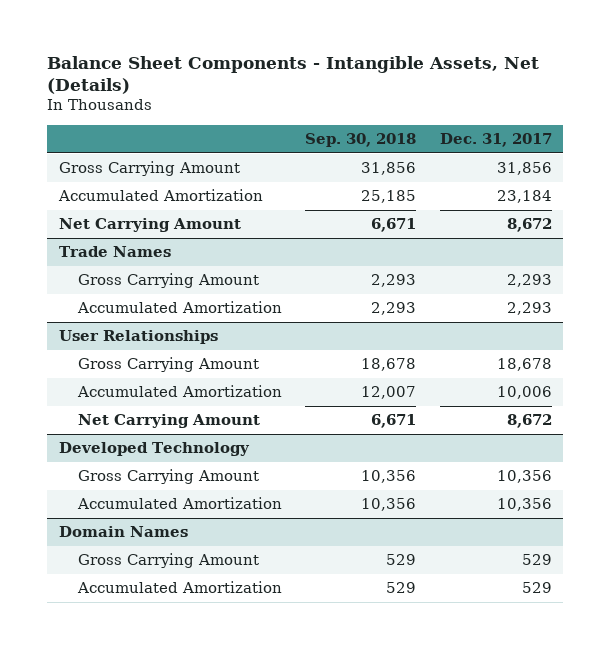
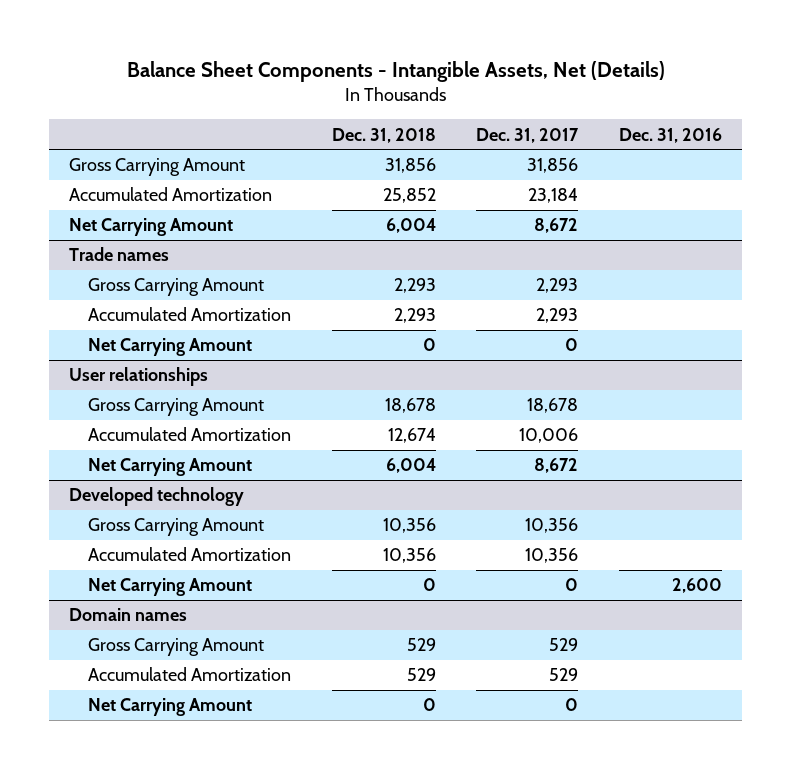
[305,132,417,147] Sep. 30, 2018 -> none
none -> [331,127,436,143] Dec. 31, 2018
none -> [618,127,722,143] Dec. 31, 2016
[58,246,171,258] Trade Names -> [69,247,170,262] Trade names
none -> [88,338,253,357] Net Carrying Amount
[58,330,218,345] User Relationships -> [69,367,209,387] User relationships
[58,442,250,457] Developed Technology -> [69,487,245,507] Developed technology
none -> [88,578,253,597] Net Carrying Amount
[58,526,188,538] Domain Names -> [69,608,188,622] Domain names
none -> [88,698,253,717] Net Carrying Amount

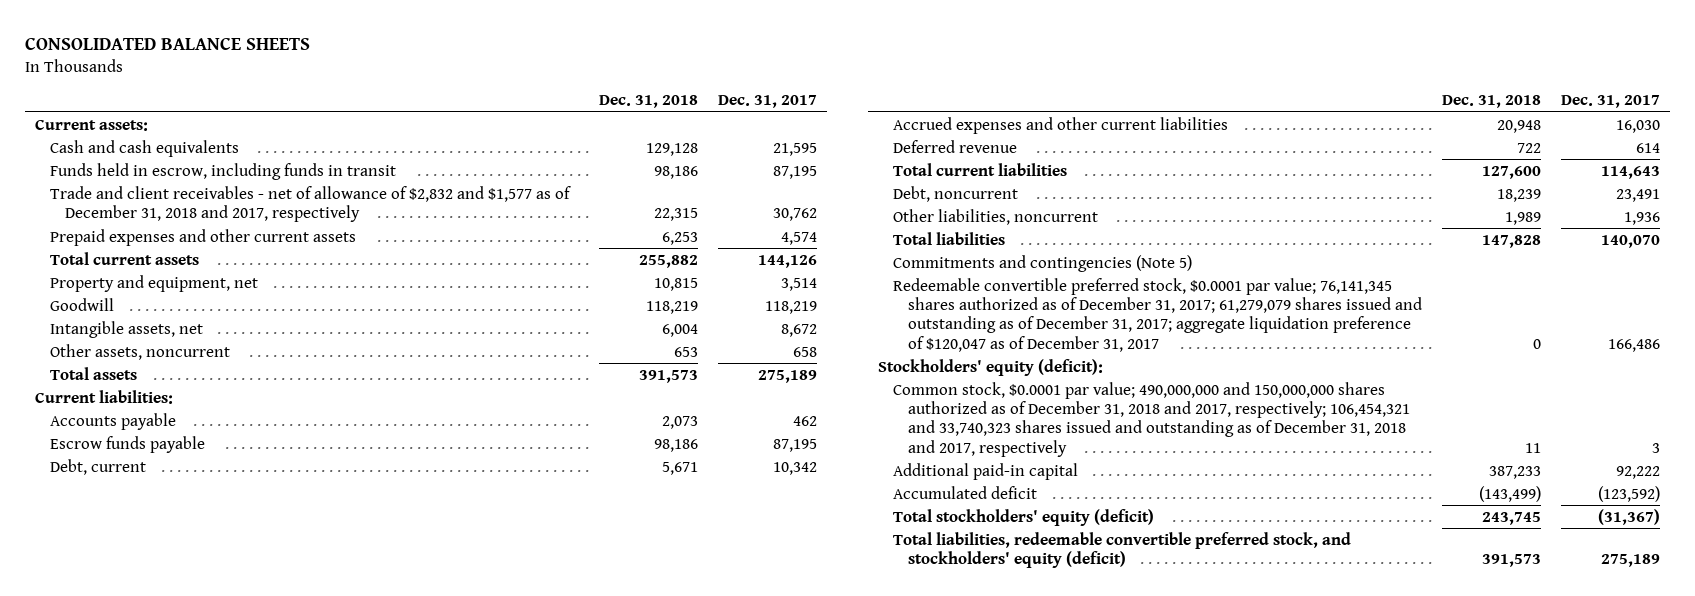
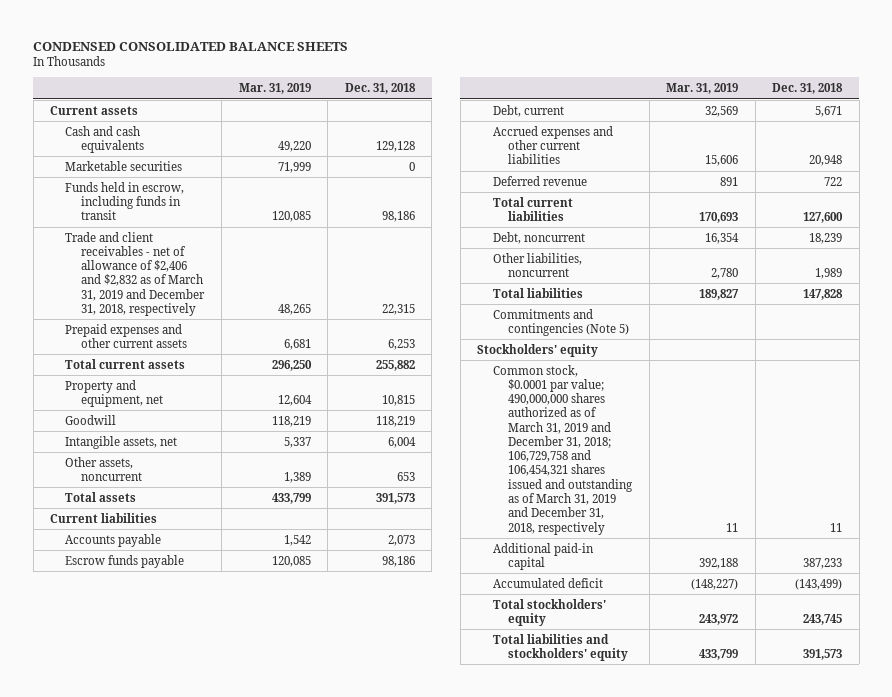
[24,37,310,51] CONSOLIDATED BALANCE SHEETS -> [33,41,349,51] CONDENSED CONSOLIDATED BALANCE SHEETS
[718,95,818,109] Dec. 31, 2017 -> none
none -> [238,83,311,95] Mar. 31, 2019
[34,118,148,131] Current assets: -> [50,105,139,115] Current assets
none -> [65,160,183,171] Marketable securities
[49,185,571,223] Trade and client receivables - net of allowance of $2,832 and $1,577 as of December 31, 2018 and 2017, respectively -> [65,231,205,316] Trade and client receivables - net of allowance of $2,406 and $2,832 as of March 31, 2019 and December 31, 2018, respectively
[34,389,173,404] Current liabilities: -> [50,512,158,523] Current liabilities
[892,277,1422,352] Redeemable convertible preferred stock, $0.0001 par value; 76,141,345 shares authorized as of December 31, 2017; 61,279,079 shares issued and outstanding as of December 31, 2017; aggregate liquidation preference of $120,047 as of December 31, 2017 -> none
[877,358,1103,376] Stockholders' equity (deficit): -> [477,343,599,357] Stockholders' equity
[892,381,1410,457] Common stock, $0.0001 par value; 490,000,000 and 150,000,000 shares authorized as of December 31, 2018 and 2017, respectively; 106,454,321 and 33,740,323 shares issued and outstanding as of December 31, 2018 and 2017, respectively -> [492,364,634,535] Common stock, $0.0001 par value; 490,000,000 shares authorized as of March 31, 2019 and December 31, 2018; 106,729,758 and 106,454,321 shares issued and outstanding as of March 31, 2019 and December 31, 2018, respectively
[892,508,1154,526] Total stockholders' equity (deficit) -> [492,598,606,626] Total stockholders' equity
[892,531,1351,569] Total liabilities, redeemable convertible preferred stock, and stockholders' equity (deficit) -> [492,633,629,661] Total liabilities and stockholders' equity

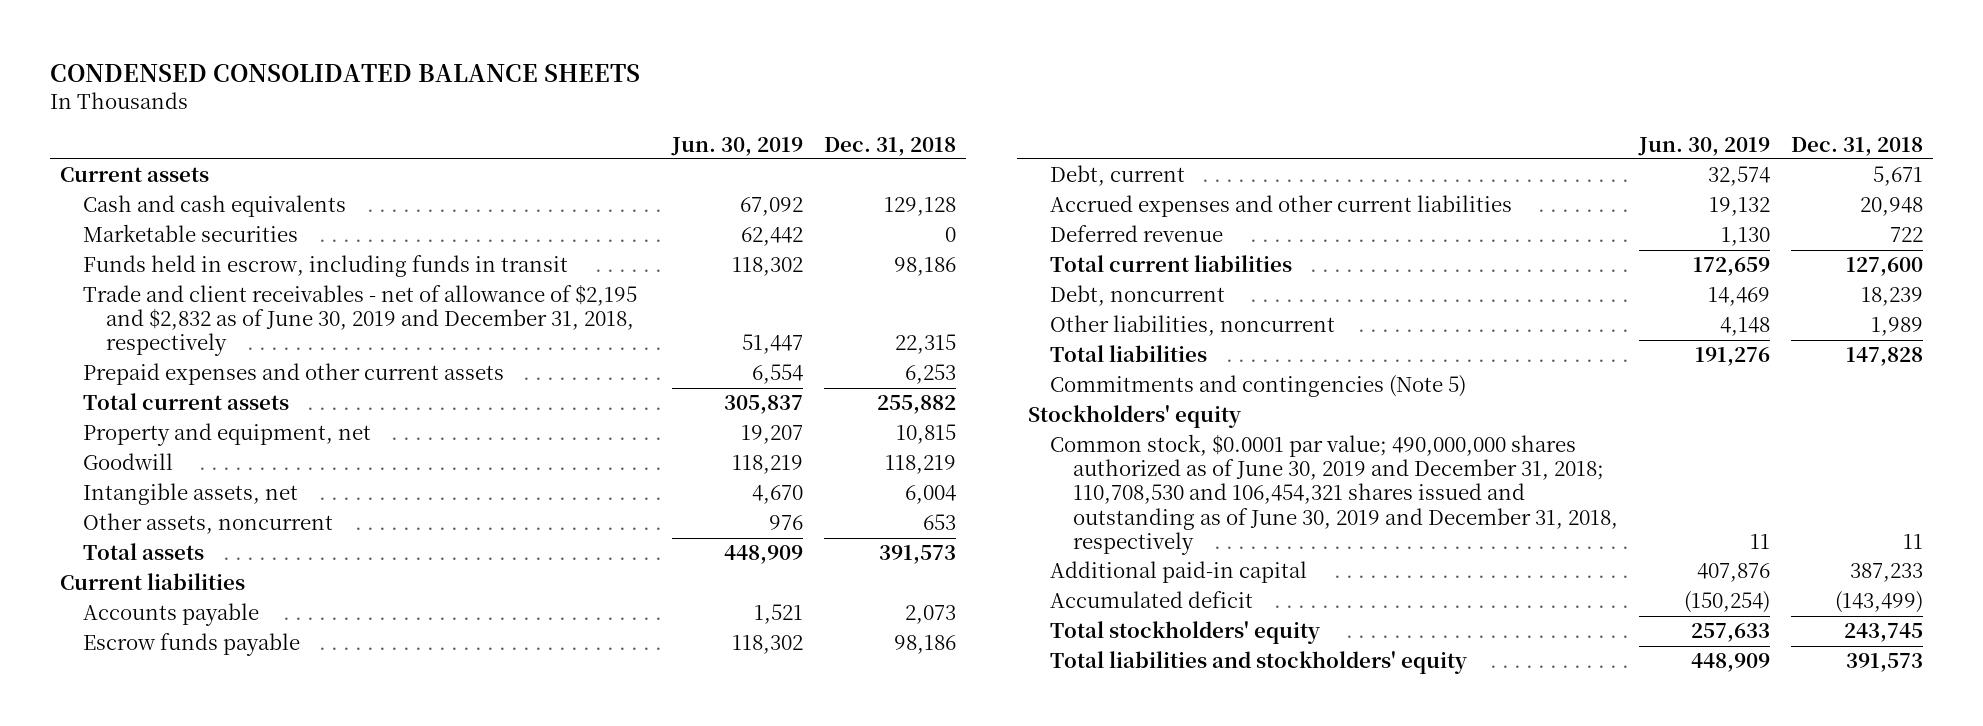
[238,83,311,95] Mar. 31, 2019 -> none
none -> [671,136,804,156] Jun. 30, 2019
[65,231,205,316] Trade and client receivables - net of allowance of $2,406 and $2,832 as of March 31, 2019 and December 31, 2018, respectively -> [83,284,638,357] Trade and client receivables - net of allowance of $2,195 and $2,832 as of June 30, 2019 and December 31, 2018, respectively
[492,364,634,535] Common stock, $0.0001 par value; 490,000,000 shares authorized as of March 31, 2019 and December 31, 2018; 106,729,758 and 106,454,321 shares issued and outstanding as of March 31, 2019 and December 31, 2018, respectively -> [1050,434,1619,555] Common stock, $0.0001 par value; 490,000,000 shares authorized as of June 30, 2019 and December 31, 2018; 110,708,530 and 106,454,321 shares issued and outstanding as of June 30, 2019 and December 31, 2018, respectively

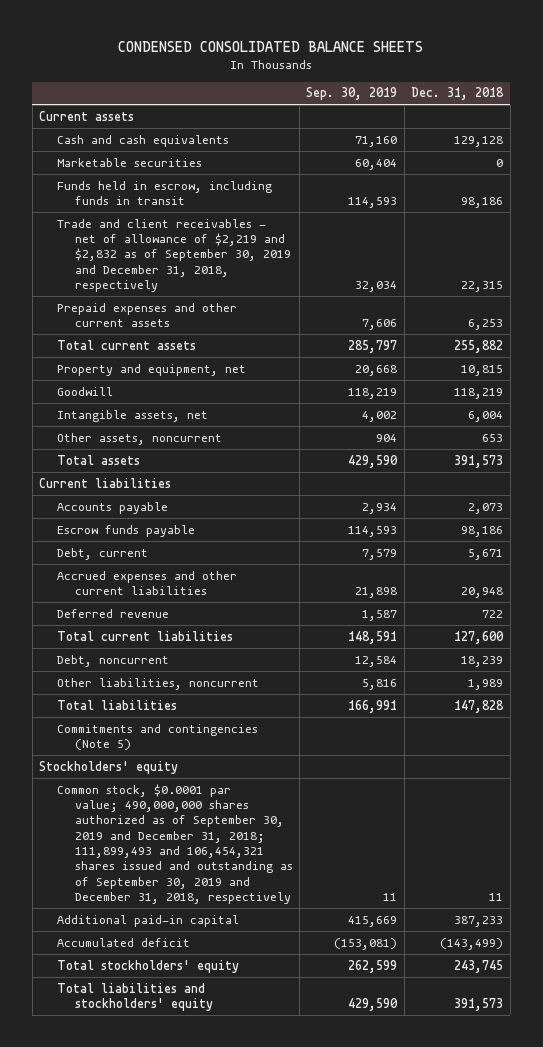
[671,136,804,156] Jun. 30, 2019 -> none
none -> [306,87,398,101] Sep. 30, 2019
[83,284,638,357] Trade and client receivables - net of allowance of $2,195 and $2,832 as of June 30, 2019 and December 31, 2018, respectively -> [56,218,291,292] Trade and client receivables - net of allowance of $2,219 and $2,832 as of September 30, 2019 and December 31, 2018, respectively
[1050,434,1619,555] Common stock, $0.0001 par value; 490,000,000 shares authorized as of June 30, 2019 and December 31, 2018; 110,708,530 and 106,454,321 shares issued and outstanding as of June 30, 2019 and December 31, 2018, respectively -> [56,783,293,904] Common stock, $0.0001 par value; 490,000,000 shares authorized as of September 30, 2019 and December 31, 2018; 111,899,493 and 106,454,321 shares issued and outstanding as of September 30, 2019 and December 31, 2018, respectively

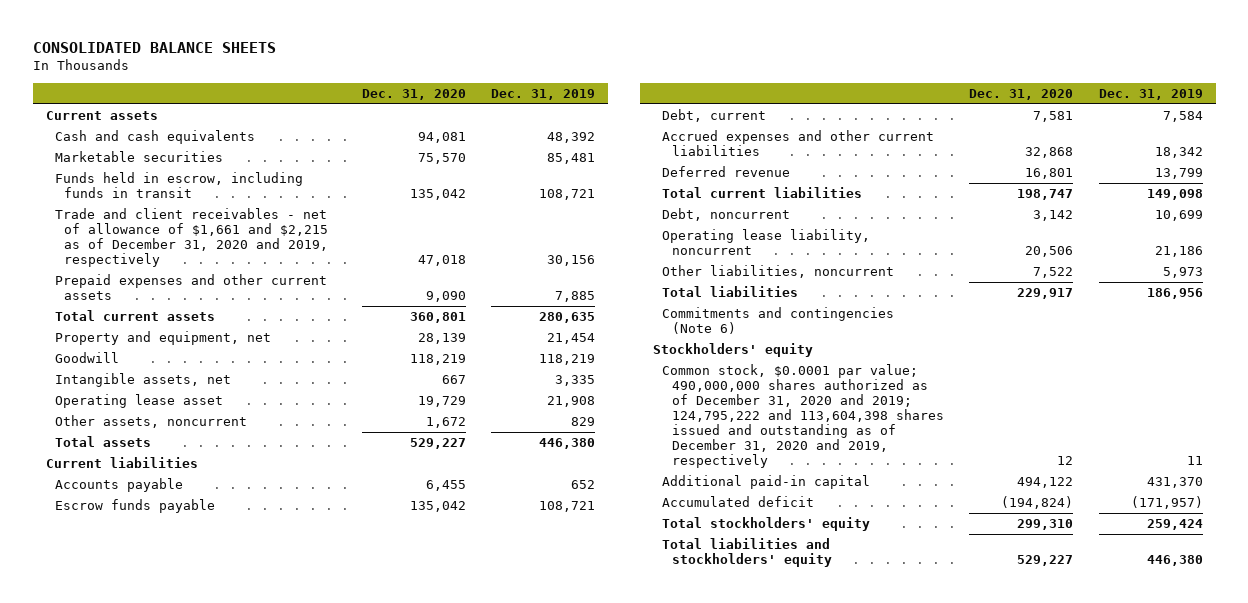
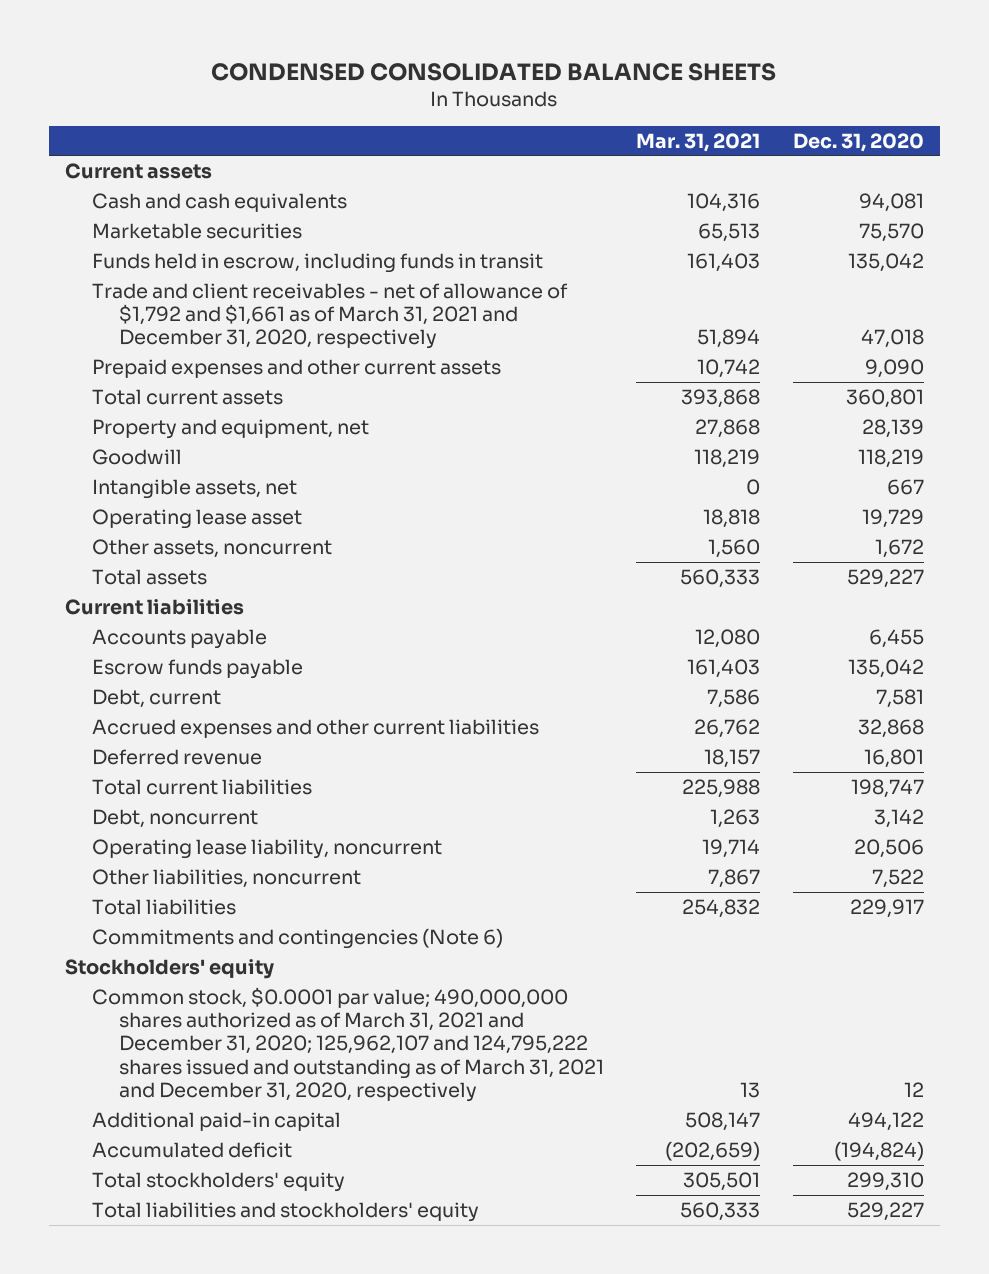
[32,41,276,53] CONSOLIDATED BALANCE SHEETS -> [211,62,777,81] CONDENSED CONSOLIDATED BALANCE SHEETS
[491,89,596,101] Dec. 31, 2019 -> none
none -> [636,132,761,152] Mar. 31, 2021
[54,208,329,267] Trade and client receivables - net of allowance of $1,661 and $2,215 as of December 31, 2020 and 2019, respectively -> [92,282,569,350] Trade and client receivables - net of allowance of $1,792 and $1,661 as of March 31, 2021 and December 31, 2020, respectively
[662,364,944,468] Common stock, $0.0001 par value; 490,000,000 shares authorized as of December 31, 2020 and 2019; 124,795,222 and 113,604,398 shares issued and outstanding as of December 31, 2020 and 2019, respectively -> [92,986,605,1102] Common stock, $0.0001 par value; 490,000,000 shares authorized as of March 31, 2021 and December 31, 2020; 125,962,107 and 124,795,222 shares issued and outstanding as of March 31, 2021 and December 31, 2020, respectively

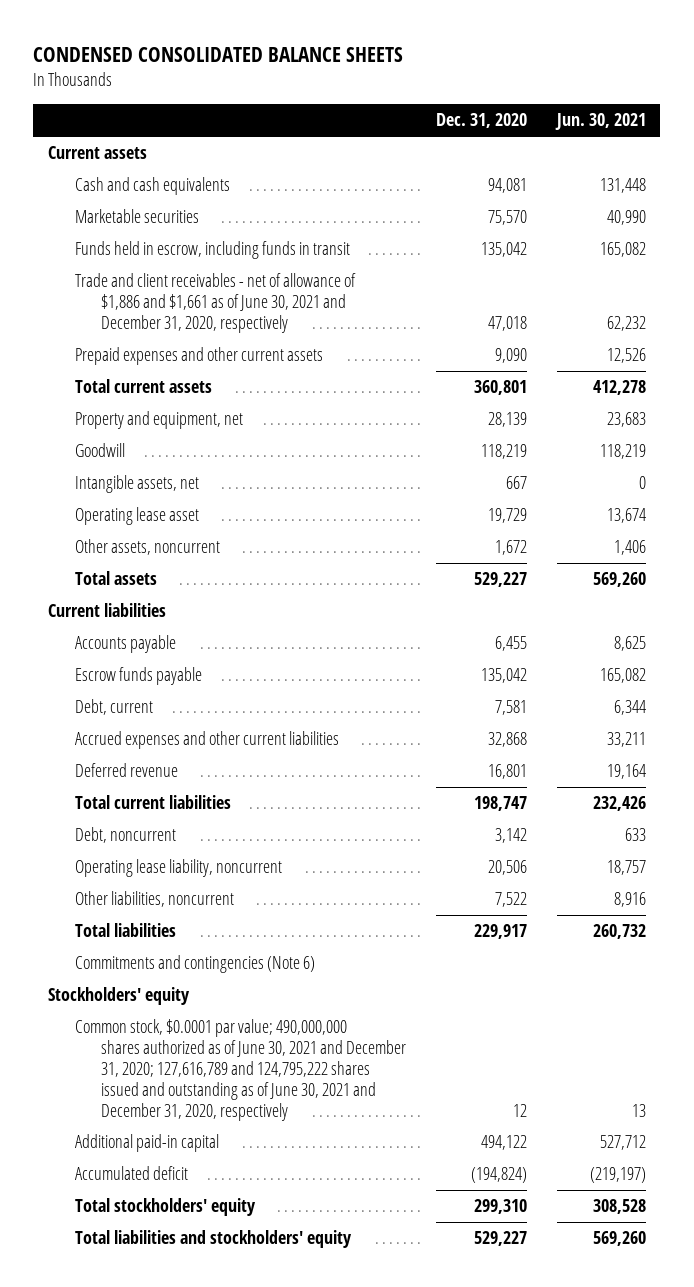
[636,132,761,152] Mar. 31, 2021 -> none
none -> [554,113,646,131] Jun. 30, 2021
[92,282,569,350] Trade and client receivables - net of allowance of $1,792 and $1,661 as of March 31, 2021 and December 31, 2020, respectively -> [74,273,356,334] Trade and client receivables - net of allowance of $1,886 and $1,661 as of June 30, 2021 and December 31, 2020, respectively
[92,986,605,1102] Common stock, $0.0001 par value; 490,000,000 shares authorized as of March 31, 2021 and December 31, 2020; 125,962,107 and 124,795,222 shares issued and outstanding as of March 31, 2021 and December 31, 2020, respectively -> [74,1019,407,1121] Common stock, $0.0001 par value; 490,000,000 shares authorized as of June 30, 2021 and December 31, 2020; 127,616,789 and 124,795,222 shares issued and outstanding as of June 30, 2021 and December 31, 2020, respectively

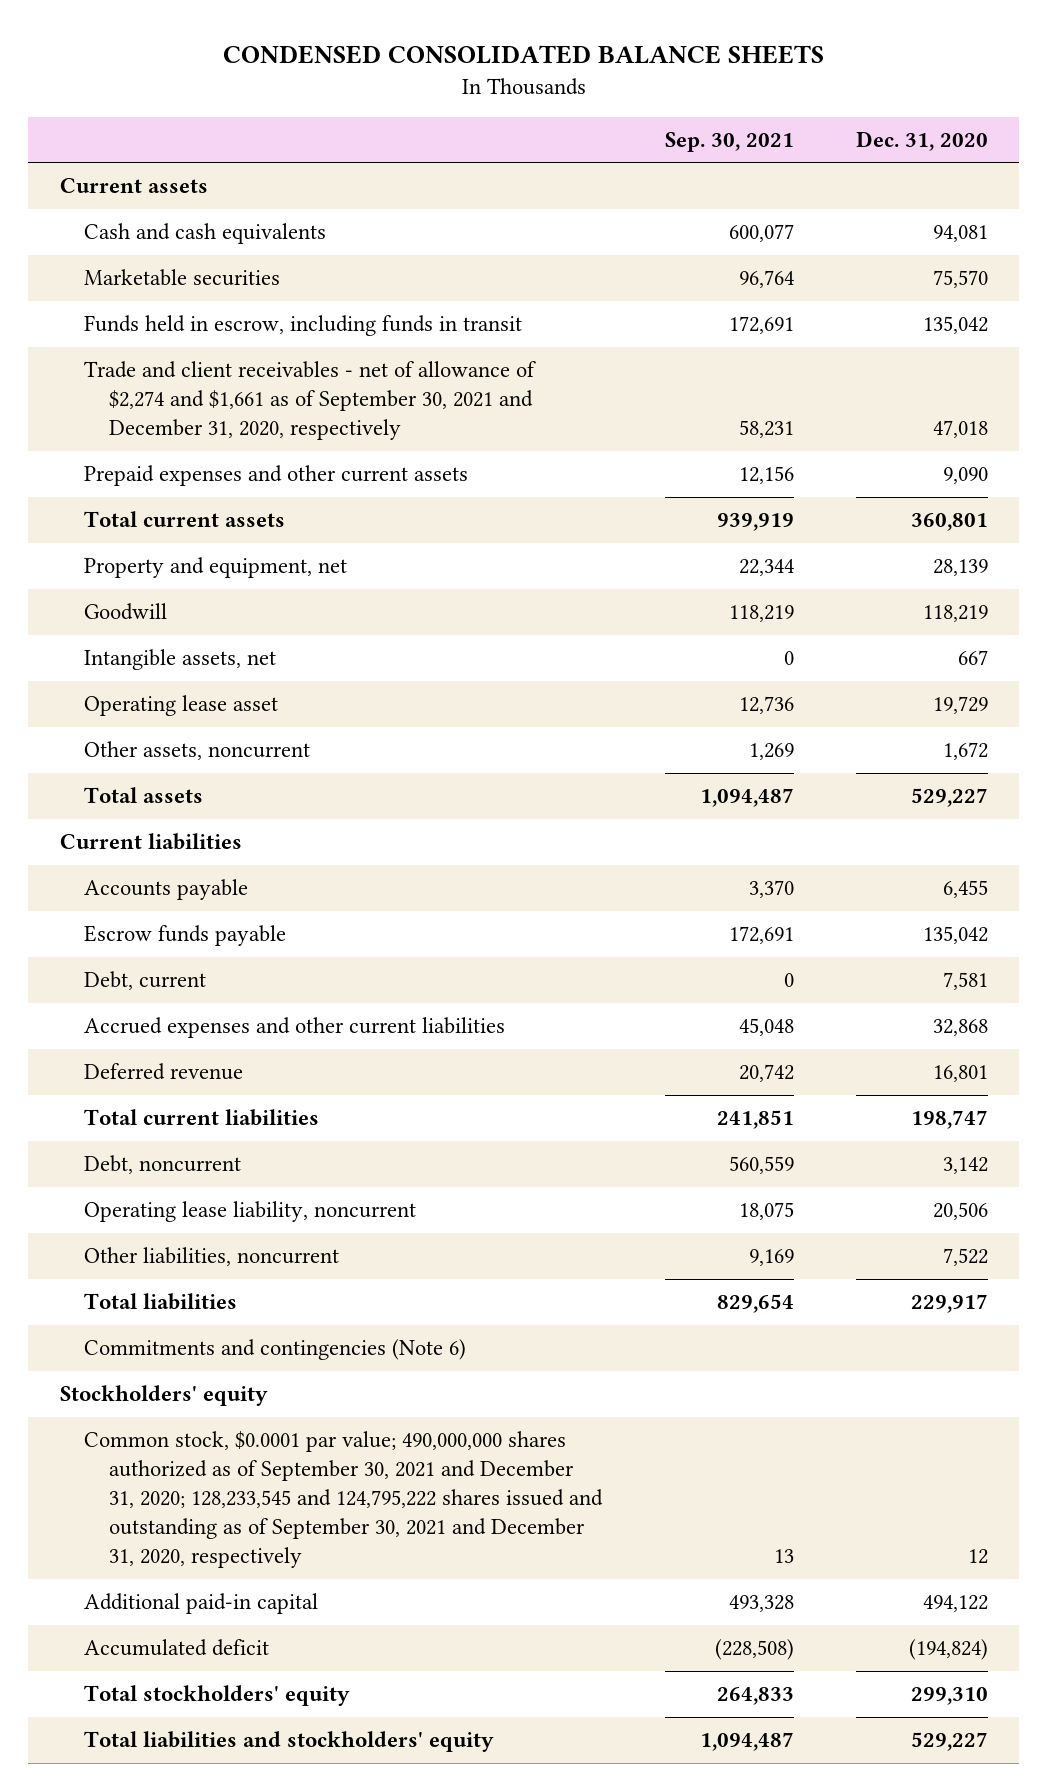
[554,113,646,131] Jun. 30, 2021 -> none
none -> [664,131,794,152] Sep. 30, 2021
[74,273,356,334] Trade and client receivables - net of allowance of $1,886 and $1,661 as of June 30, 2021 and December 31, 2020, respectively -> [84,361,537,441] Trade and client receivables - net of allowance of $2,274 and $1,661 as of September 30, 2021 and December 31, 2020, respectively
[74,1019,407,1121] Common stock, $0.0001 par value; 490,000,000 shares authorized as of June 30, 2021 and December 31, 2020; 127,616,789 and 124,795,222 shares issued and outstanding as of June 30, 2021 and December 31, 2020, respectively -> [84,1431,604,1569] Common stock, $0.0001 par value; 490,000,000 shares authorized as of September 30, 2021 and December 31, 2020; 128,233,545 and 124,795,222 shares issued and outstanding as of September 30, 2021 and December 31, 2020, respectively

